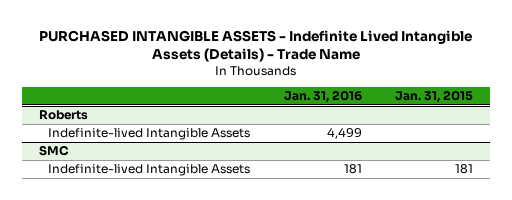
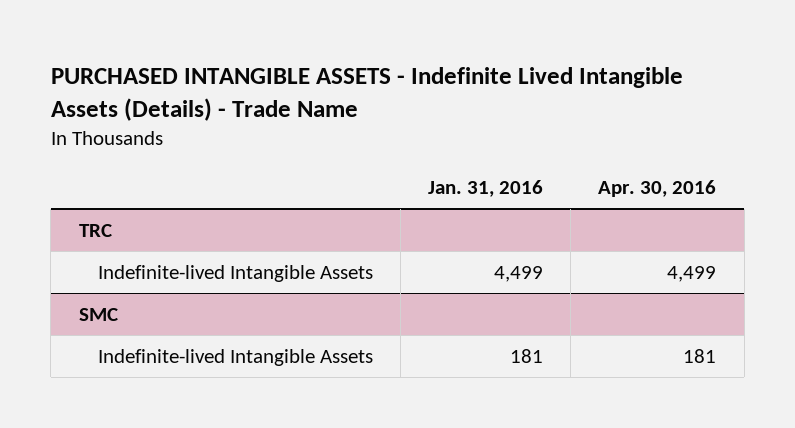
[395,90,474,104] Jan. 31, 2015 -> none
none -> [598,180,717,198] Apr. 30, 2016
[39,110,89,121] Roberts -> [78,223,112,237] TRC

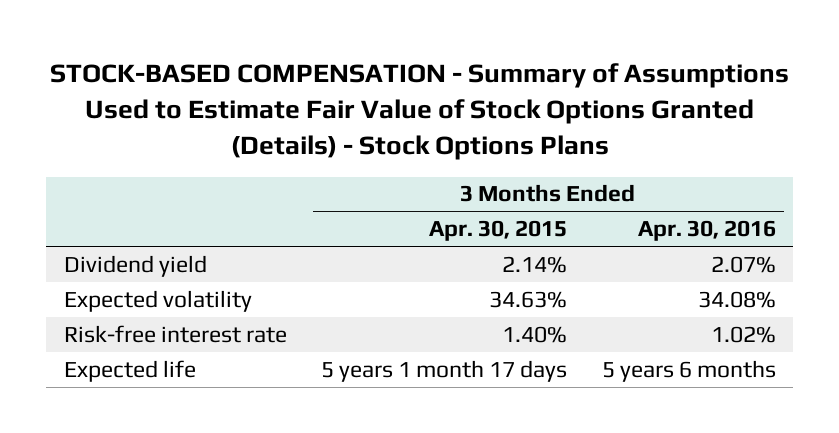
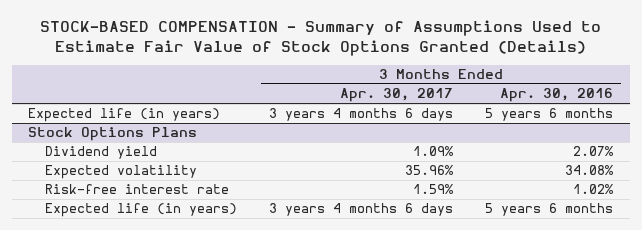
[49,63,789,160] STOCK-BASED COMPENSATION - Summary of Assumptions Used to Estimate Fair Value of Stock Options Granted (Details) - Stock Options Plans -> [39,19,601,56] STOCK-BASED COMPENSATION - Summary of Assumptions Used to Estimate Fair Value of Stock Options Granted (Details)
[429,220,568,242] Apr. 30, 2015 -> none
none -> [340,88,454,103] Apr. 30, 2017
none -> [28,108,221,123] Expected life (in years)
none -> [28,127,198,142] Stock Options Plans
[63,359,196,382] Expected life -> [44,203,237,218] Expected life (in years)

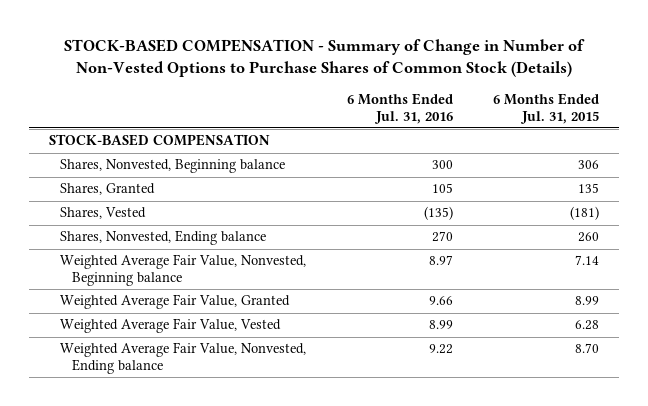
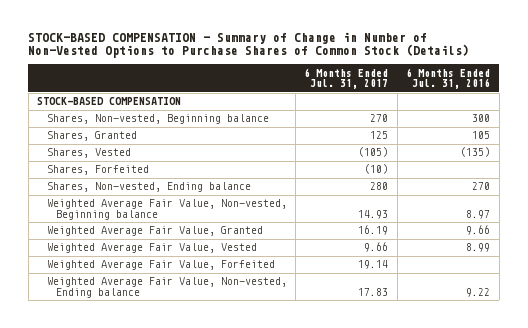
[493,93,600,124] 6 Months Ended Jul. 31, 2015 -> none
none -> [304,67,389,90] 6 Months Ended Jul. 31, 2017
[60,159,286,174] Shares, Nonvested, Beginning balance -> [46,114,269,125] Shares, Non-vested, Beginning balance
none -> [46,165,149,176] Shares, Forfeited
[60,230,267,246] Shares, Nonvested, Ending balance -> [46,182,251,193] Shares, Non-vested, Ending balance
[60,254,307,286] Weighted Average Fair Value, Nonvested, Beginning balance -> [46,199,287,221] Weighted Average Fair Value, Non-vested, Beginning balance
none -> [46,260,275,271] Weighted Average Fair Value, Forfeited
[60,342,307,374] Weighted Average Fair Value, Nonvested, Ending balance -> [46,277,287,299] Weighted Average Fair Value, Non-vested, Ending balance

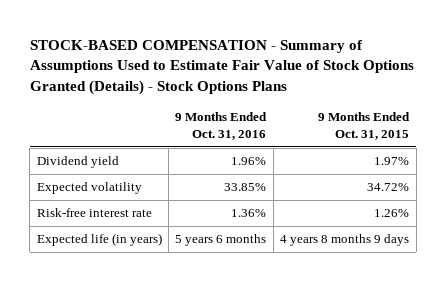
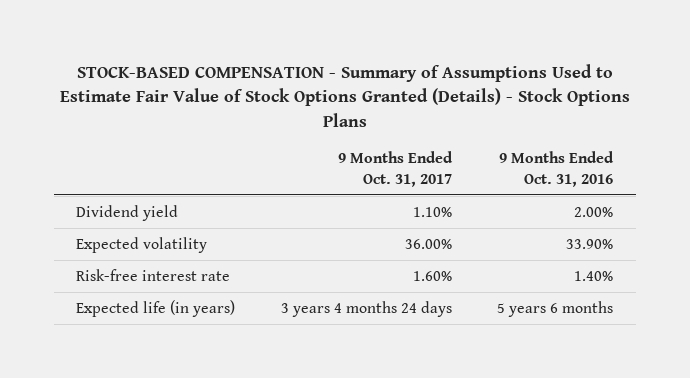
[318,112,411,140] 9 Months Ended Oct. 31, 2015 -> none
none -> [337,151,453,187] 9 Months Ended Oct. 31, 2017
[231,157,267,166] 1.96% -> [574,206,614,217] 2.00%
[224,183,267,192] 33.85% -> [566,238,614,249] 33.90%
[231,209,267,218] 1.36% -> [574,270,614,281] 1.40%

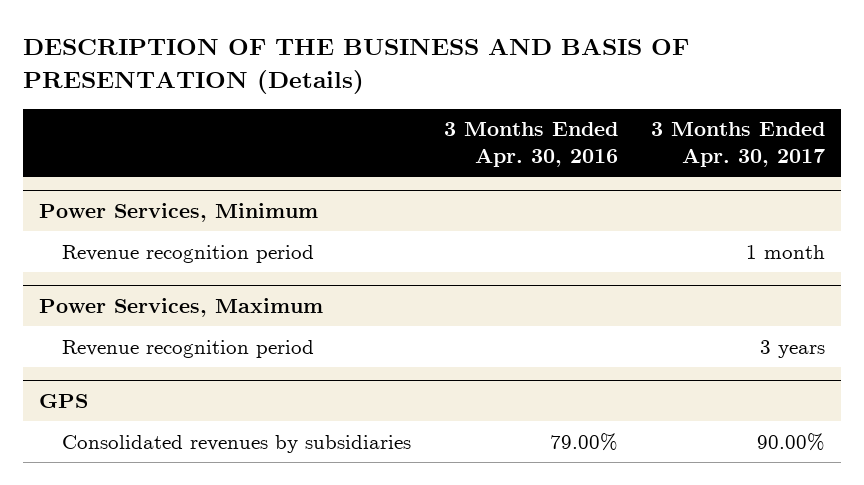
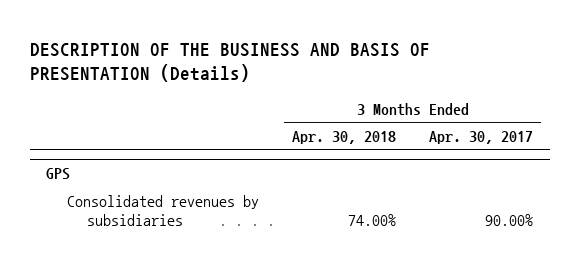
[443,122,618,168] 3 Months Ended Apr. 30, 2016 -> none
none -> [291,130,396,144] Apr. 30, 2018
[39,203,319,223] Power Services, Minimum -> none
[61,244,314,263] Revenue recognition period -> none
[39,298,324,318] Power Services, Maximum -> none
[61,339,314,358] Revenue recognition period -> none

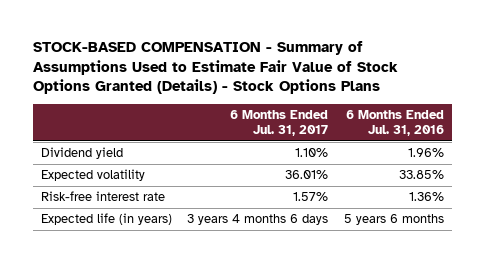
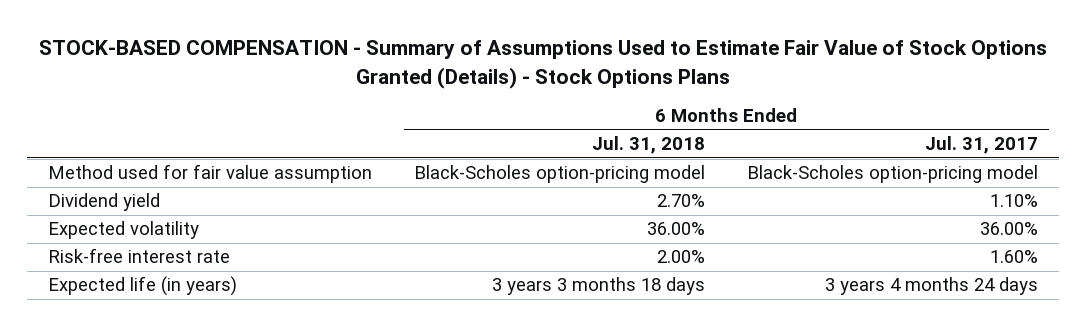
[345,109,444,137] 6 Months Ended Jul. 31, 2016 -> none
none -> [592,136,706,155] Jul. 31, 2018
none -> [47,164,372,184] Method used for fair value assumption
[285,170,329,180] 36.01% -> [980,222,1039,236] 36.00%
[293,192,329,202] 1.57% -> [990,250,1039,264] 1.60%
[187,214,329,226] 3 years 4 months 6 days -> [825,277,1039,296] 3 years 4 months 24 days

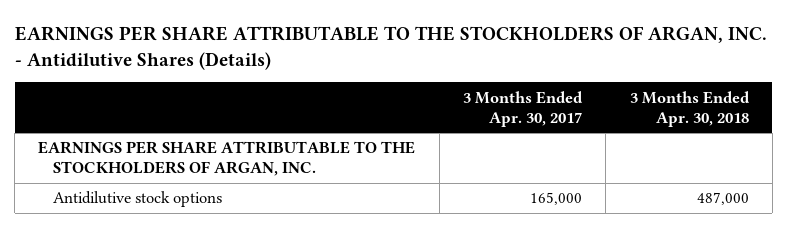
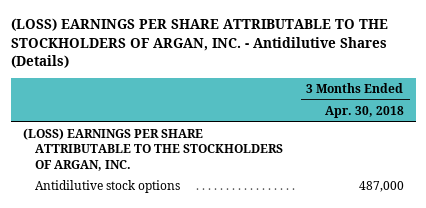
[14,26,767,70] EARNINGS PER SHARE ATTRIBUTABLE TO THE STOCKHOLDERS OF ARGAN, INC. - Antidilutive Shares (Details) -> [10,18,388,68] (LOSS) EARNINGS PER SHARE ATTRIBUTABLE TO THE STOCKHOLDERS OF ARGAN, INC. - Antidilutive Shares (Details)
[463,90,584,127] 3 Months Ended Apr. 30, 2017 -> none
[38,141,416,177] EARNINGS PER SHARE ATTRIBUTABLE TO THE STOCKHOLDERS OF ARGAN, INC. -> [22,128,284,171] (LOSS) EARNINGS PER SHARE ATTRIBUTABLE TO THE STOCKHOLDERS OF ARGAN, INC.

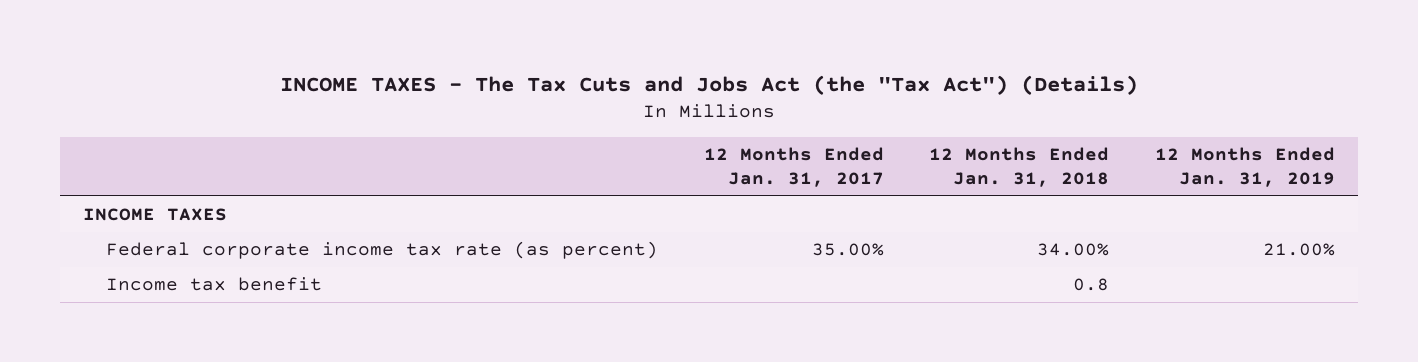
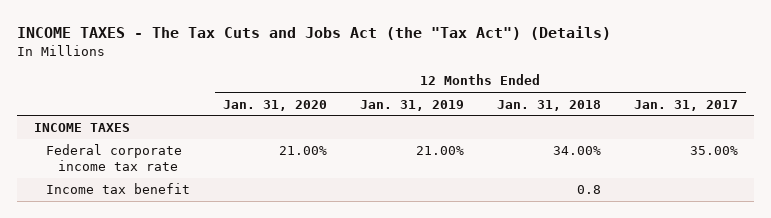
none -> [222,99,327,111] Jan. 31, 2020
[106,241,659,260] Federal corporate income tax rate (as percent) -> [45,144,182,172] Federal corporate income tax rate

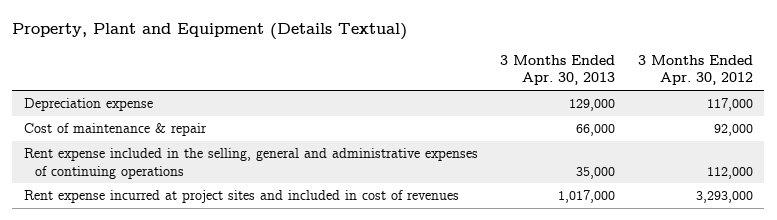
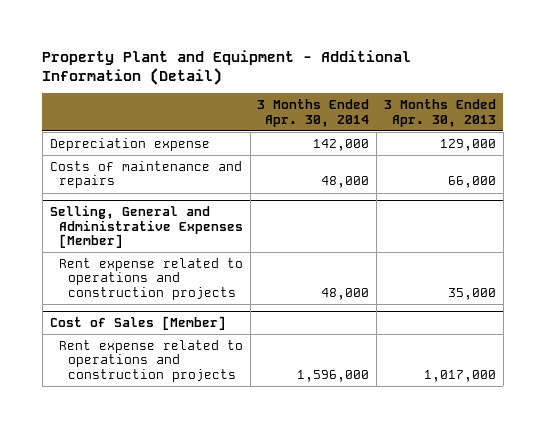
[12,22,408,40] Property, Plant and Equipment (Details Textual) -> [42,49,412,85] Property Plant and Equipment - Additional Information (Detail)
[638,54,754,86] 3 Months Ended Apr. 30, 2012 -> none
none -> [257,99,370,127] 3 Months Ended Apr. 30, 2014
[23,123,207,137] Cost of maintenance & repair -> [49,160,242,189] Costs of maintenance and repairs
none -> [49,205,243,249] Selling, General and Administrative Expenses [Member]
[23,148,478,179] Rent expense included in the selling, general and administrative expenses of continuing operations -> [58,257,243,300] Rent expense related to operations and construction projects
none -> [49,316,226,331] Cost of Sales [Member]
[23,190,459,204] Rent expense incurred at project sites and included in cost of revenues -> [58,339,243,382] Rent expense related to operations and construction projects

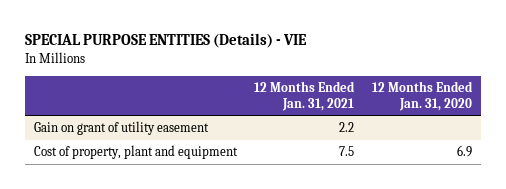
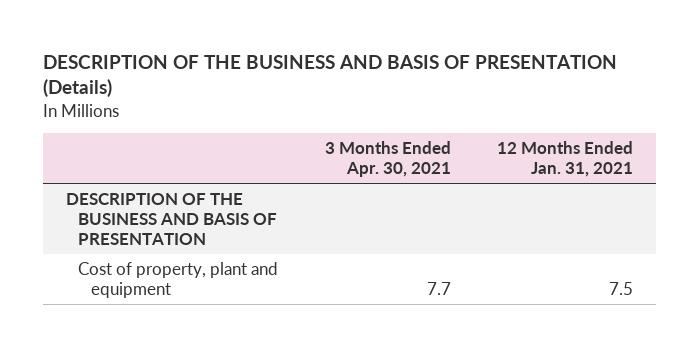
[25,33,308,49] SPECIAL PURPOSE ENTITIES (Details) - VIE -> [43,54,618,98] DESCRIPTION OF THE BUSINESS AND BASIS OF PRESENTATION (Details)
[372,80,474,111] 12 Months Ended Jan. 31, 2020 -> none
none -> [324,141,451,178] 3 Months Ended Apr. 30, 2021
[33,121,209,136] Gain on grant of utility easement -> none
none -> [66,193,278,245] DESCRIPTION OF THE BUSINESS AND BASIS OF PRESENTATION

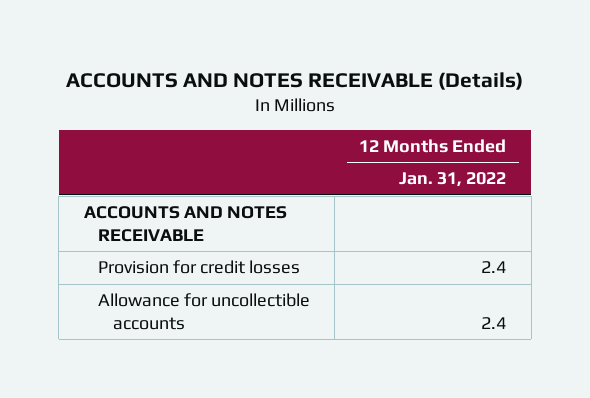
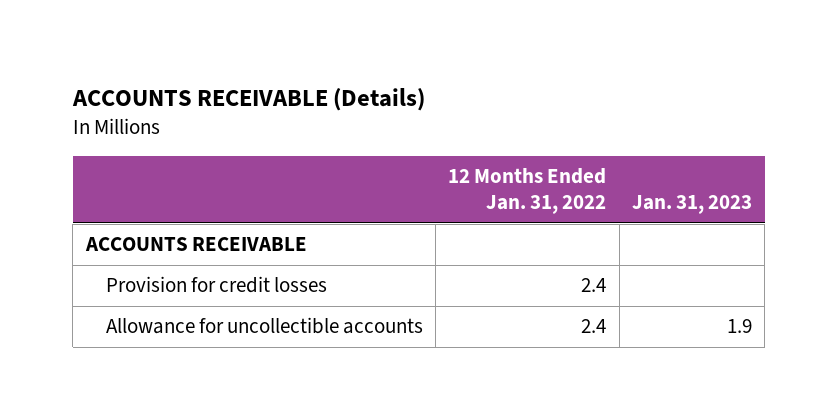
[65,72,523,91] ACCOUNTS AND NOTES RECEIVABLE (Details) -> [71,87,425,111] ACCOUNTS RECEIVABLE (Details)
none -> [631,195,752,215] Jan. 31, 2023
[83,206,287,242] ACCOUNTS AND NOTES RECEIVABLE -> [84,237,307,252] ACCOUNTS RECEIVABLE

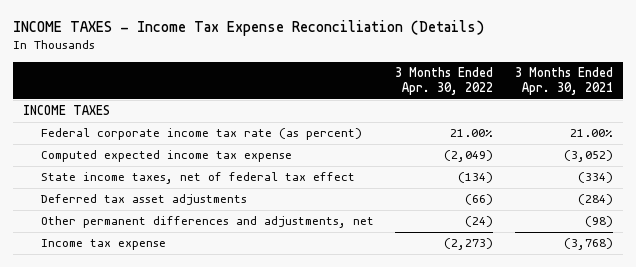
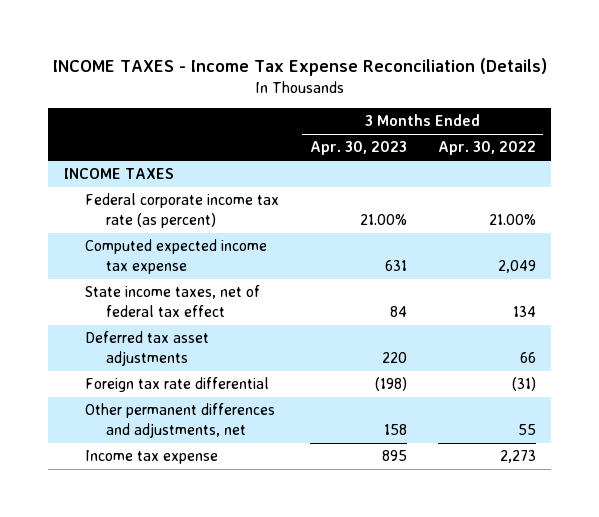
[514,67,613,95] 3 Months Ended Apr. 30, 2021 -> none
none -> [309,141,407,156] Apr. 30, 2023
[444,150,494,163] (2,049) -> [497,259,536,273] 2,049
[458,172,494,184] (134) -> [512,305,536,317] 134
[465,194,494,206] (66) -> [519,351,536,363] 66
none -> [85,377,270,393] Foreign tax rate differential
[465,216,494,228] (24) -> [517,423,536,435] 55
[444,238,494,251] (2,273) -> [499,450,536,464] 2,273

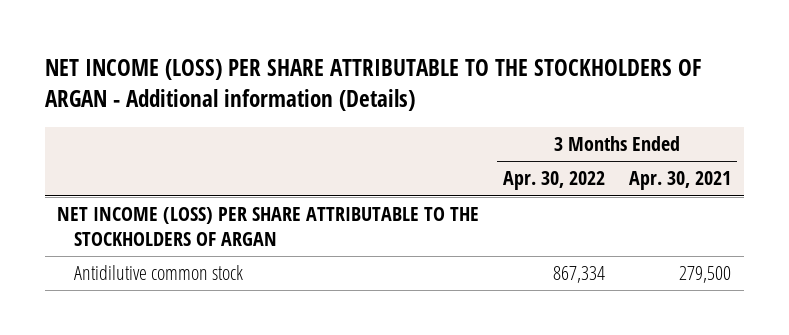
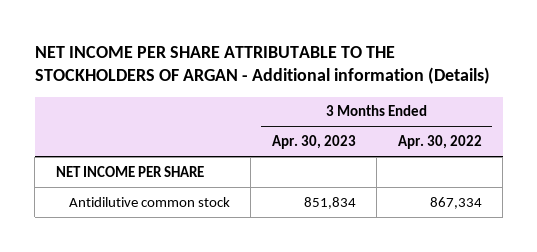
[45,59,702,111] NET INCOME (LOSS) PER SHARE ATTRIBUTABLE TO THE STOCKHOLDERS OF ARGAN - Additional information (Details) -> [34,46,490,85] NET INCOME PER SHARE ATTRIBUTABLE TO THE STOCKHOLDERS OF ARGAN - Additional information (Details)
[629,171,732,191] Apr. 30, 2021 -> none
none -> [271,135,356,150] Apr. 30, 2023
[57,207,480,246] NET INCOME (LOSS) PER SHARE ATTRIBUTABLE TO THE STOCKHOLDERS OF ARGAN -> [55,165,204,177] NET INCOME PER SHARE

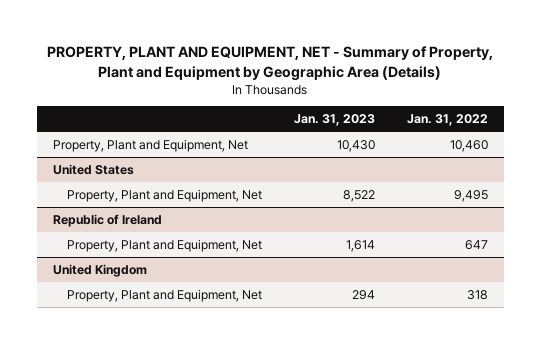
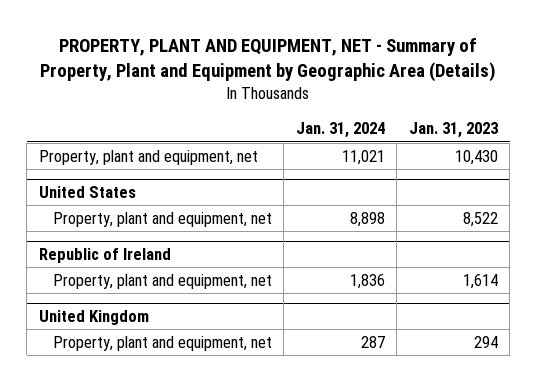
[406,114,488,127] Jan. 31, 2022 -> none
none -> [295,122,385,139] Jan. 31, 2024
[53,138,249,152] Property, Plant and Equipment, Net -> [38,149,258,165] Property, plant and equipment, net
[67,188,263,202] Property, Plant and Equipment, Net -> [52,211,272,227] Property, plant and equipment, net
[67,238,263,252] Property, Plant and Equipment, Net -> [52,273,272,289] Property, plant and equipment, net
[67,288,263,302] Property, Plant and Equipment, Net -> [52,335,272,351] Property, plant and equipment, net

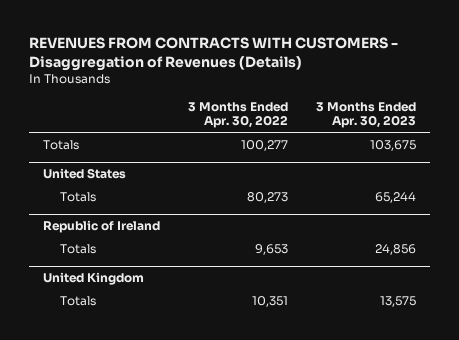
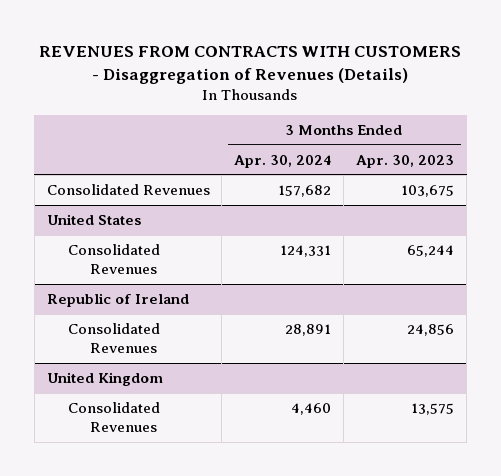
[188,101,289,129] 3 Months Ended Apr. 30, 2022 -> none
none -> [234,154,332,168] Apr. 30, 2024
[43,139,80,150] Totals -> [46,183,210,195] Consolidated Revenues
[60,191,97,202] Totals -> [68,243,161,275] Consolidated Revenues
[60,243,97,254] Totals -> [68,322,161,354] Consolidated Revenues
[60,295,97,306] Totals -> [68,401,161,433] Consolidated Revenues

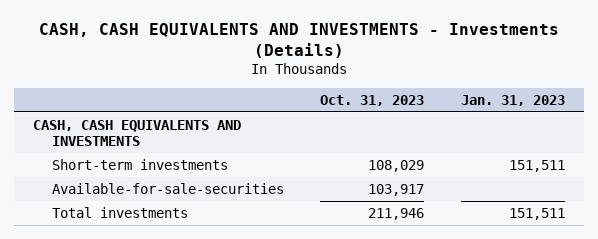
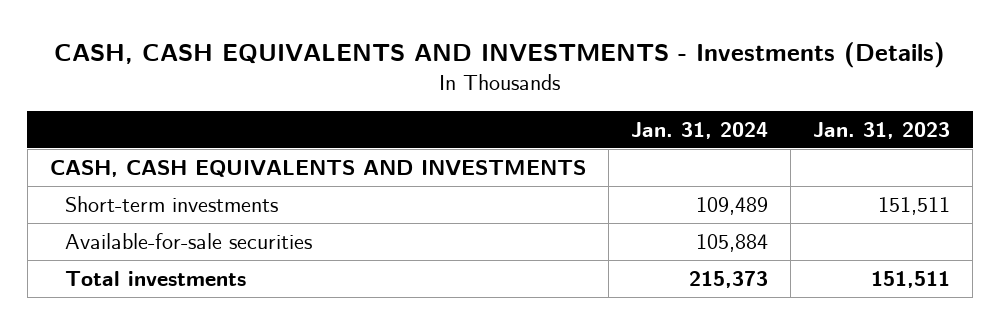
[320,94,425,106] Oct. 31, 2023 -> none
none -> [631,121,769,139] Jan. 31, 2024
[51,183,284,195] Available-for-sale-securities -> [65,232,313,249] Available-for-sale securities

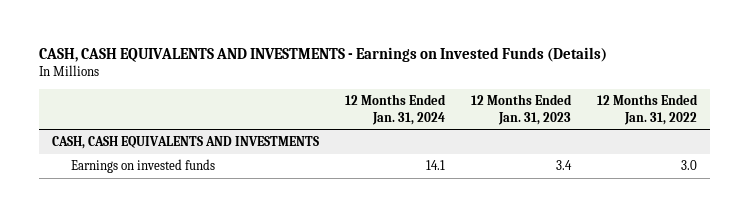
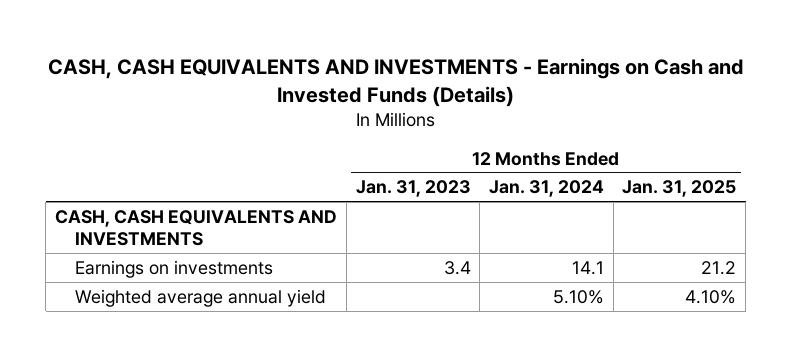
[39,47,608,63] CASH, CASH EQUIVALENTS AND INVESTMENTS - Earnings on Invested Funds (Details) -> [47,57,744,107] CASH, CASH EQUIVALENTS AND INVESTMENTS - Earnings on Cash and Invested Funds (Details)
[597,94,699,125] 12 Months Ended Jan. 31, 2022 -> none
none -> [622,180,737,198] Jan. 31, 2025
[70,159,215,174] Earnings on invested funds -> [75,259,274,278] Earnings on investments
none -> [75,288,327,307] Weighted average annual yield

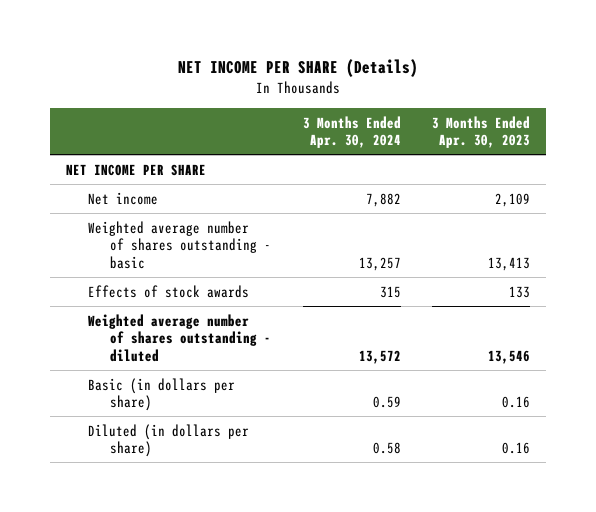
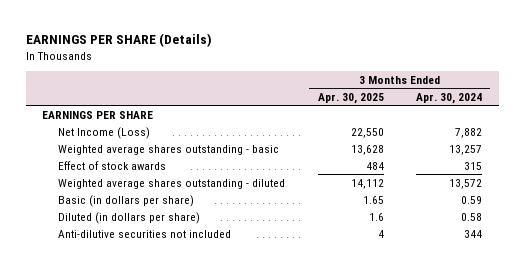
[178,59,419,78] NET INCOME PER SHARE (Details) -> [25,32,212,47] EARNINGS PER SHARE (Details)
[432,115,531,149] 3 Months Ended Apr. 30, 2023 -> none
none -> [317,92,384,104] Apr. 30, 2025
[66,163,207,176] NET INCOME PER SHARE -> [42,110,154,119] EARNINGS PER SHARE
[88,191,159,205] Net income -> [57,126,150,139] Net Income (Loss)
[88,220,272,269] Weighted average number of shares outstanding - basic -> [57,144,279,155] Weighted average shares outstanding - basic
[88,284,250,298] Effects of stock awards -> [57,160,166,170] Effect of stock awards
[88,313,272,362] Weighted average number of shares outstanding - diluted -> [57,178,285,189] Weighted average shares outstanding - diluted
none -> [57,229,231,238] Anti-dilutive securities not included

